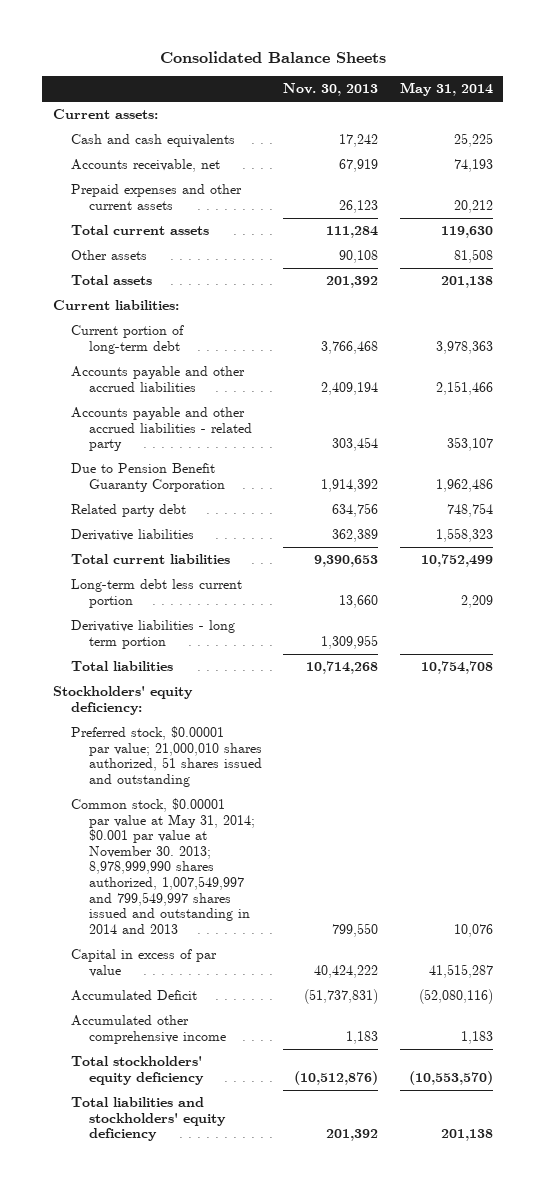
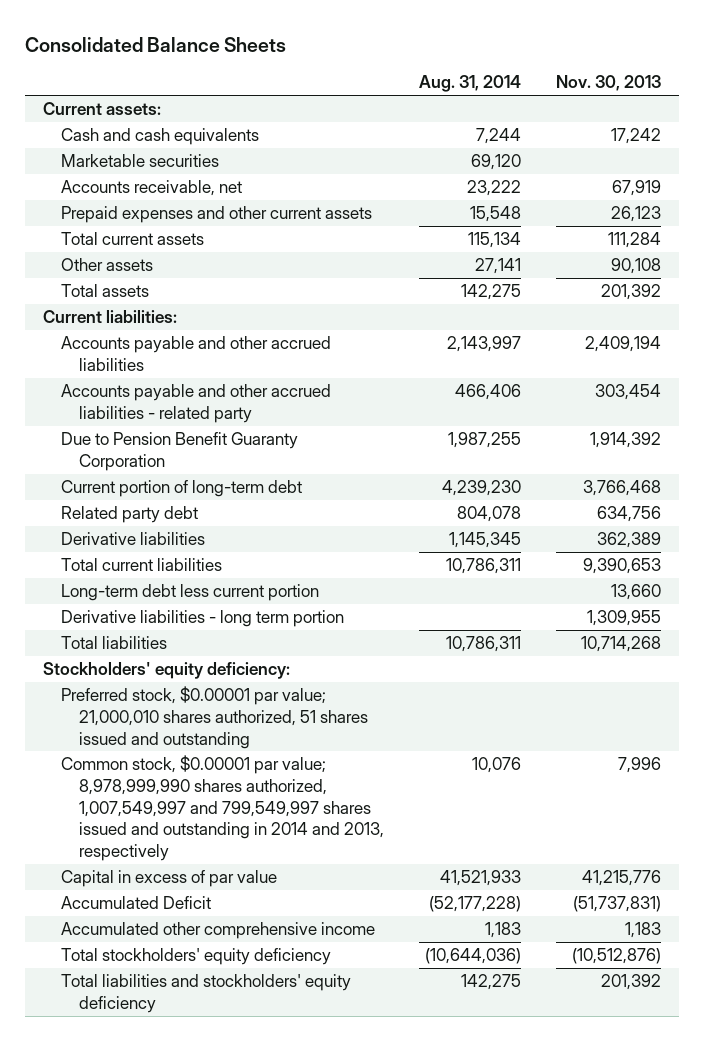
[399,82,493,97] May 31, 2014 -> none
none -> [418,75,521,93] Aug. 31, 2014
none -> [60,154,219,168] Marketable securities
[70,325,184,354] Current portion of long-term debt -> [60,480,302,498] Current portion of long-term debt
[70,798,256,934] Common stock, $0.00001 par value at May 31, 2014; $0.001 par value at November 30. 2013; 8,978,999,990 shares authorized, 1,007,549,997 and 799,549,997 shares issued and outstanding in 2014 and 2013 -> [60,755,384,861] Common stock, $0.00001 par value; 8,978,999,990 shares authorized, 1,007,549,997 and 799,549,997 shares issued and outstanding in 2014 and 2013, respectively
[332,922,379,937] 799,550 -> [618,757,662,774] 7,996
[314,964,379,978] 40,424,222 -> [582,870,662,887] 41,215,776

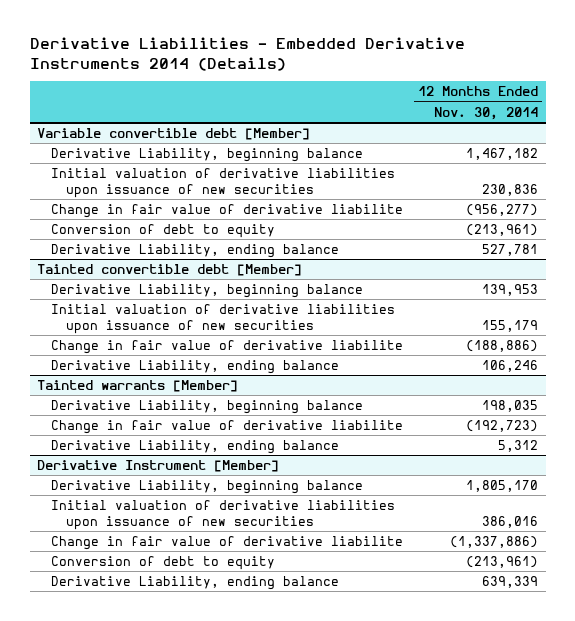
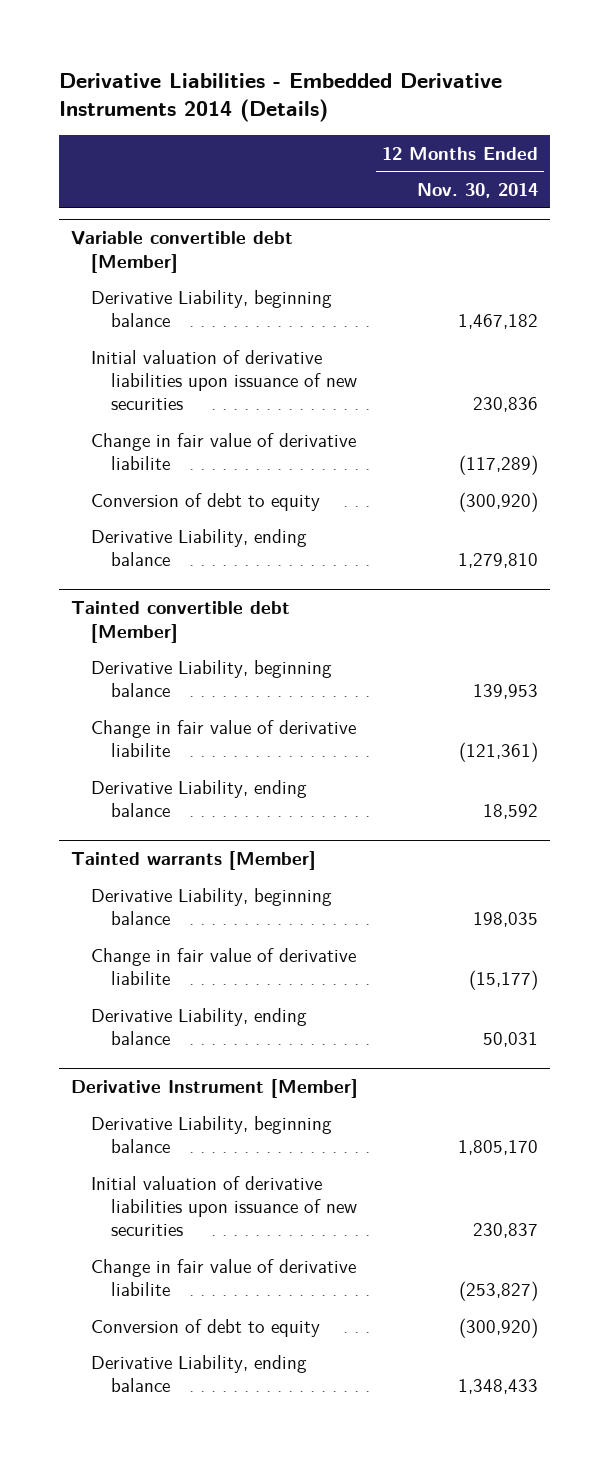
[466,204,539,217] (956,277) -> [459,454,539,475] (117,289)
[466,224,539,237] (213,961) -> [459,491,539,512] (300,920)
[482,244,539,257] 527,781 -> [458,552,539,568] 1,279,810
[51,304,396,334] Initial valuation of derivative liabilities upon issuance of new securities -> none
[466,340,539,353] (188,886) -> [459,741,539,762] (121,361)
[482,360,539,373] 106,246 -> [483,803,539,819] 18,592
[466,420,539,433] (192,723) -> [469,969,539,990] (15,177)
[498,440,539,453] 5,312 -> [483,1031,539,1047] 50,031
[482,515,539,528] 386,016 -> [473,1223,539,1239] 230,837
[450,536,539,549] (1,337,886) -> [459,1280,539,1301] (253,827)
[466,556,539,569] (213,961) -> [459,1317,539,1338] (300,920)
[482,576,539,589] 639,339 -> [458,1378,539,1394] 1,348,433

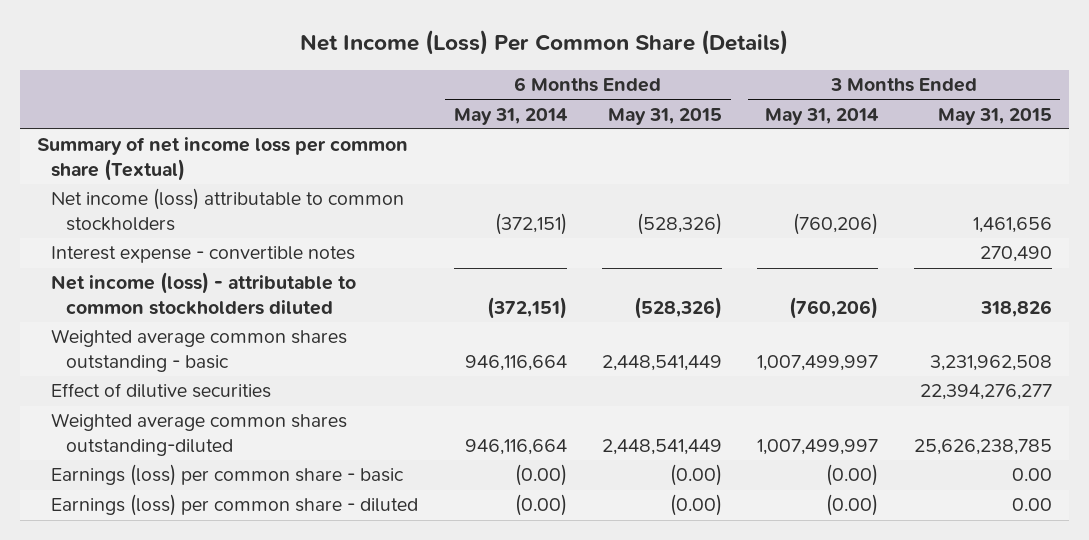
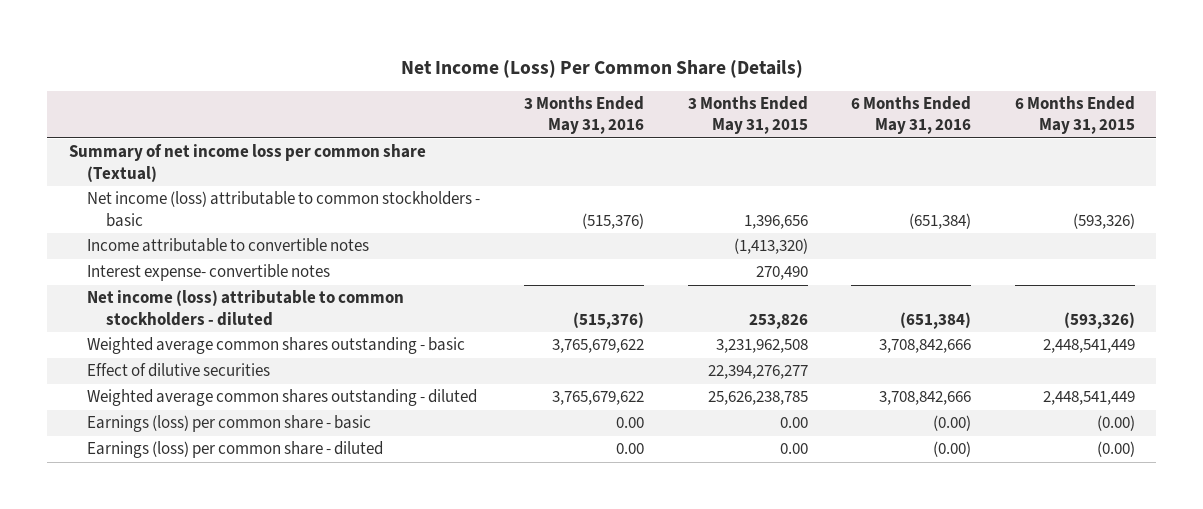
[453,107,568,125] May 31, 2014 -> none
[765,107,880,125] May 31, 2014 -> none
none -> [524,96,645,135] 3 Months Ended May 31, 2016
none -> [851,96,972,135] 6 Months Ended May 31, 2016
[51,188,405,231] Net income (loss) attributable to common stockholders -> [87,191,481,227] Net income (loss) attributable to common stockholders - basic
[637,212,723,235] (528,326) -> [1072,212,1135,229] (593,326)
[972,216,1052,233] 1,461,656 -> [743,214,808,229] 1,396,656
none -> [87,238,370,253] Income attributable to convertible notes
[51,246,356,264] Interest expense - convertible notes -> [87,264,331,282] Interest expense- convertible notes
[51,272,357,315] Net income (loss) - attributable to common stockholders diluted -> [87,290,405,326] Net income (loss) attributable to common stockholders - diluted
[634,296,723,319] (528,326) -> [1063,311,1135,329] (593,326)
[979,299,1052,317] 318,826 -> [748,313,808,329] 253,826
[51,413,348,456] Weighted average common shares outstanding-diluted -> [87,389,478,407] Weighted average common shares outstanding - diluted

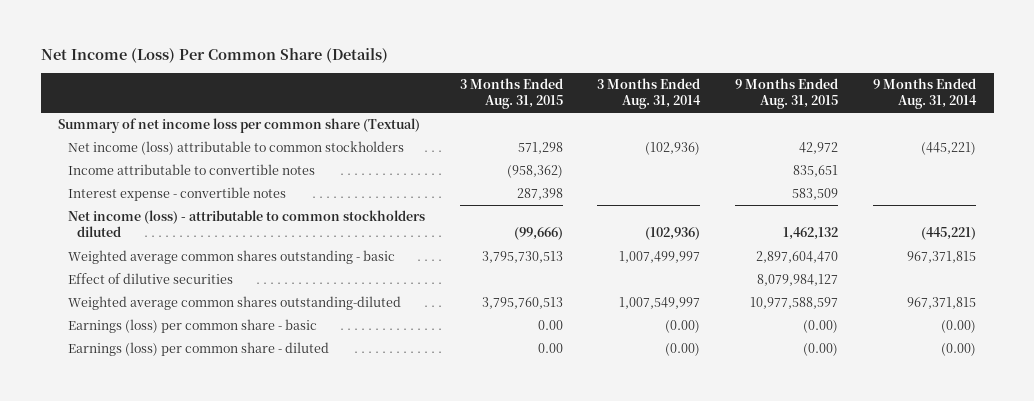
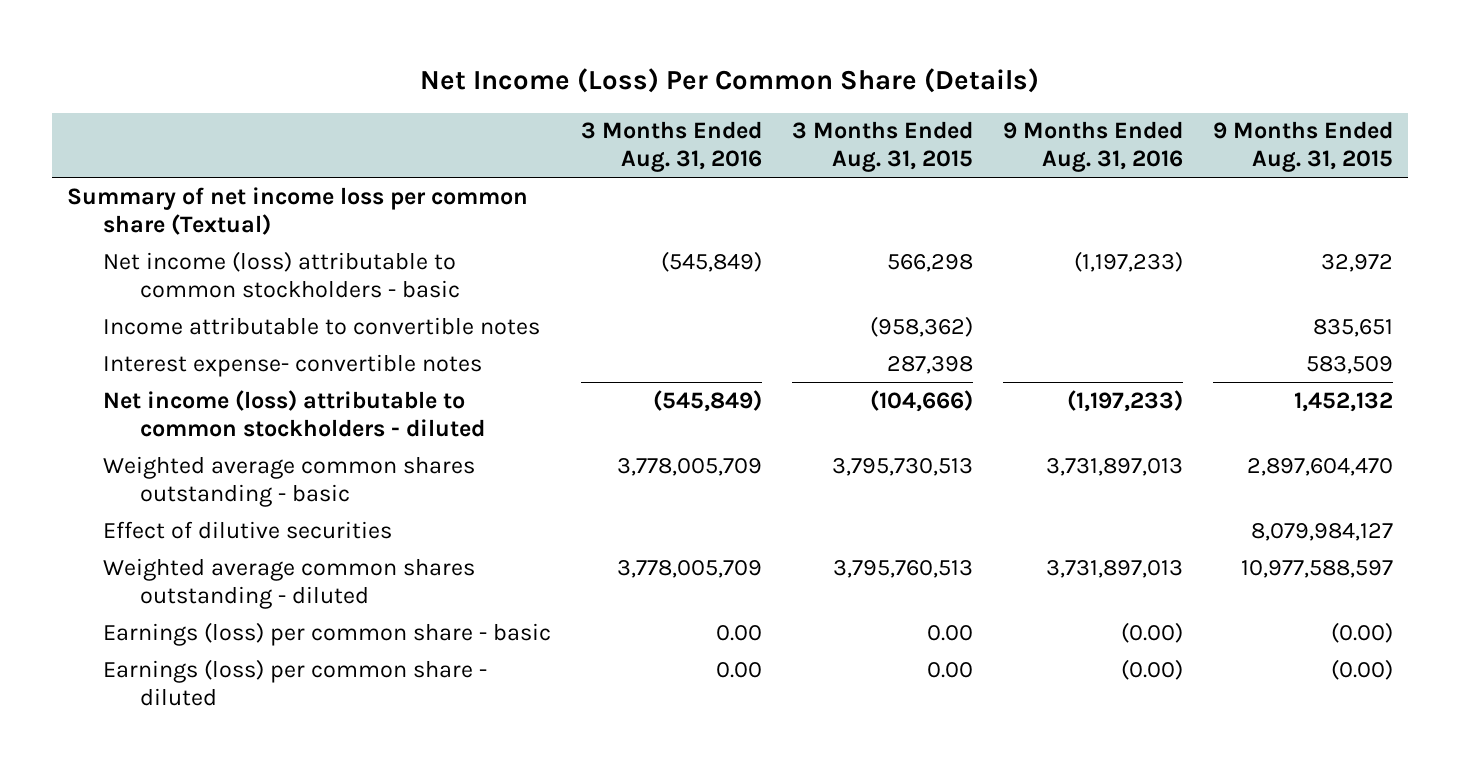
[597,78,702,110] 3 Months Ended Aug. 31, 2014 -> none
[873,78,978,110] 9 Months Ended Aug. 31, 2014 -> none
none -> [581,121,763,173] 3 Months Ended Aug. 31, 2016
none -> [1003,121,1184,173] 9 Months Ended Aug. 31, 2016
[67,141,404,156] Net income (loss) attributable to common stockholders -> [103,250,460,298] Net income (loss) attributable to common stockholders - basic
[517,142,563,155] 571,298 -> [887,253,974,272] 566,298
[799,142,839,155] 42,972 -> [1321,253,1394,272] 32,972
[67,187,286,202] Interest expense - convertible notes -> [103,353,483,377] Interest expense- convertible notes
[67,210,425,238] Net income (loss) - attributable to common stockholders diluted -> [103,389,485,437] Net income (loss) attributable to common stockholders - diluted
[513,227,563,241] (99,666) -> [870,389,974,412] (104,666)
[783,227,839,241] 1,462,132 -> [1294,391,1394,412] 1,452,132
[67,296,401,311] Weighted average common shares outstanding-diluted -> [103,557,476,609] Weighted average common shares outstanding - diluted

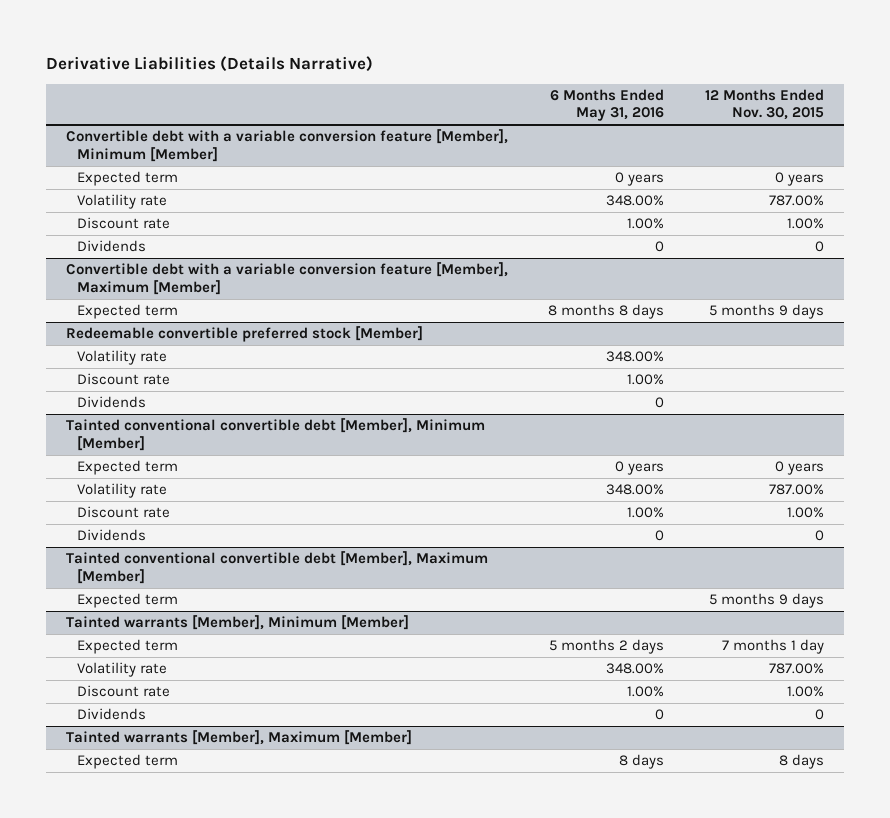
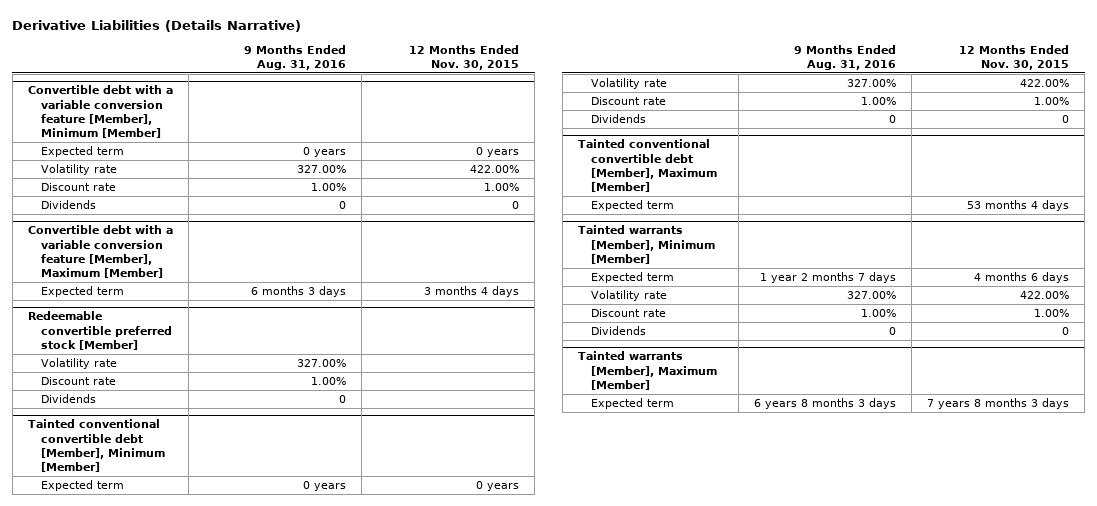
[550,88,665,122] 6 Months Ended May 31, 2016 -> none
none -> [243,44,346,71] 9 Months Ended Aug. 31, 2016
[768,195,824,207] 787.00% -> [469,164,519,173] 422.00%
[708,304,824,320] 5 months 9 days -> [423,285,519,297] 3 months 4 days
[768,484,824,496] 787.00% -> [1020,78,1070,87] 422.00%
[708,593,824,609] 5 months 9 days -> [967,199,1070,211] 53 months 4 days
[721,639,824,655] 7 months 1 day -> [974,271,1070,283] 4 months 6 days
[768,663,824,675] 787.00% -> [1020,290,1070,299] 422.00%
[778,754,824,770] 8 days -> [927,397,1070,409] 7 years 8 months 3 days

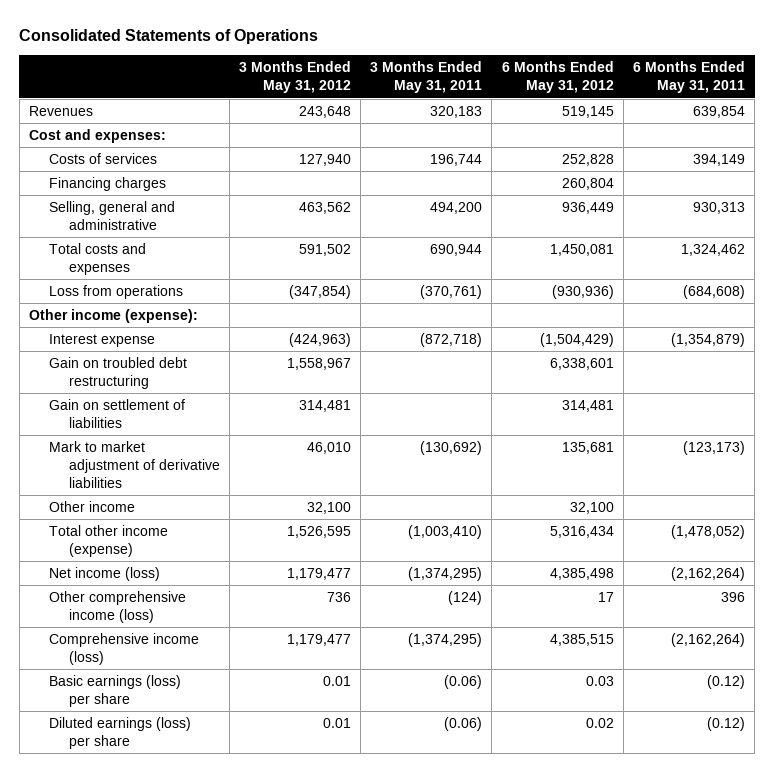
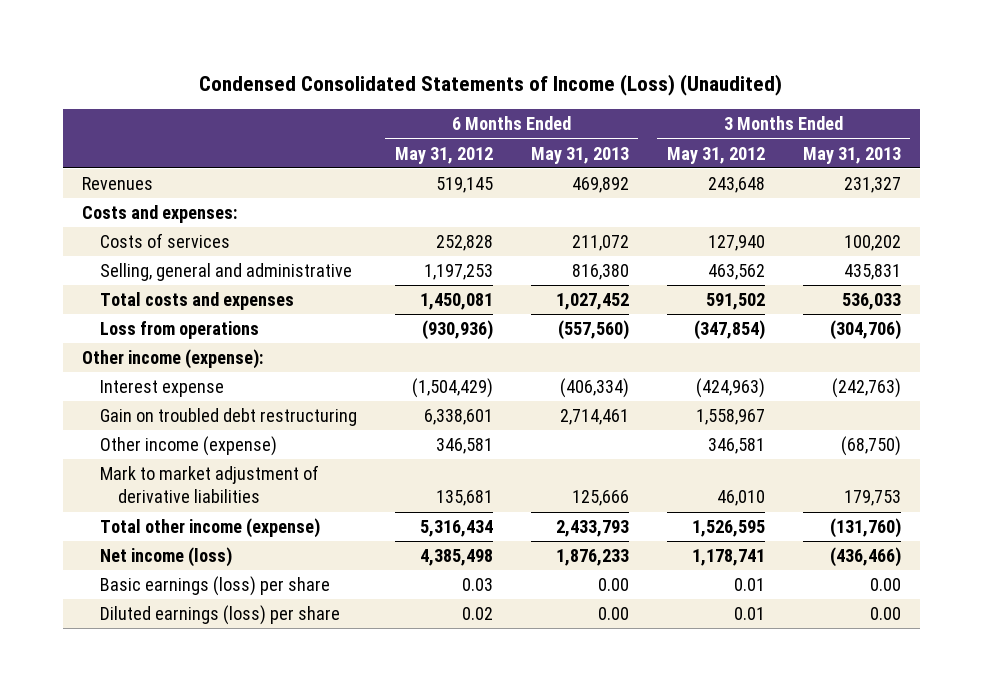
[19,29,319,45] Consolidated Statements of Operations -> [199,73,783,96] Condensed Consolidated Statements of Income (Loss) (Unaudited)
[370,61,483,94] 3 Months Ended May 31, 2011 -> none
[632,61,745,94] 6 Months Ended May 31, 2011 -> none
none -> [530,146,629,164] May 31, 2013
none -> [802,146,901,164] May 31, 2013
[28,129,166,144] Cost and expenses: -> [81,205,237,224] Costs and expenses:
[48,177,166,192] Financing charges -> none
[561,202,614,215] 936,449 -> [423,264,493,281] 1,197,253
[48,399,185,429] Gain on settlement of liabilities -> none
none -> [99,436,277,457] Other income (expense)
[48,501,135,513] Other income -> none
[48,591,186,624] Other comprehensive income (loss) -> none
[48,633,199,666] Comprehensive income (loss) -> none
[286,568,351,581] 1,179,477 -> [691,549,765,567] 1,178,741

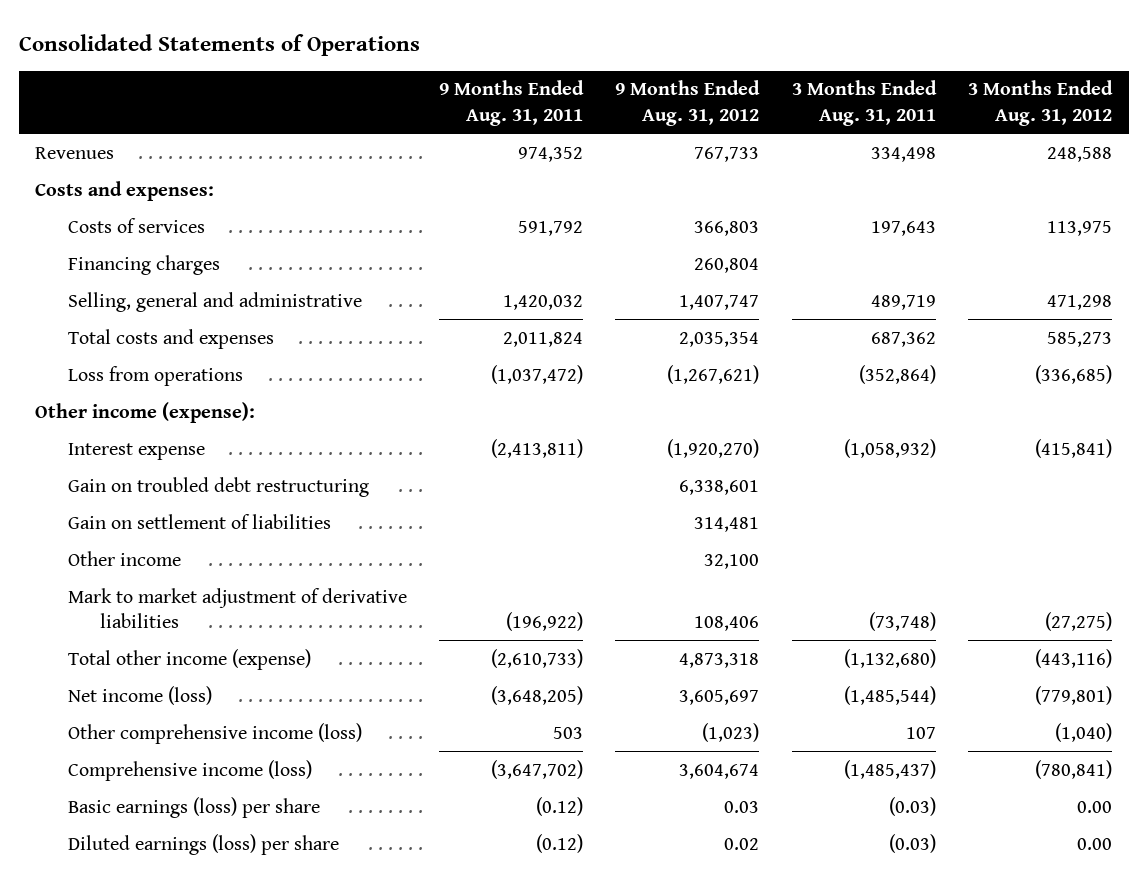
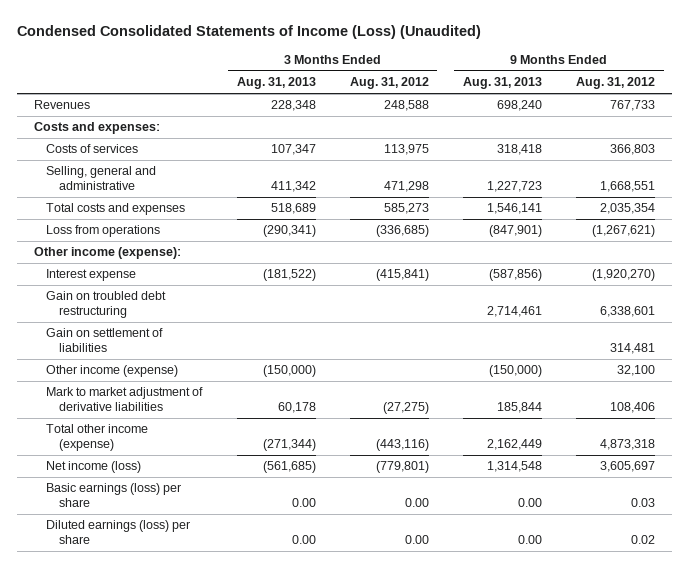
[19,33,421,56] Consolidated Statements of Operations -> [16,25,481,40] Condensed Consolidated Statements of Income (Loss) (Unaudited)
[438,80,584,126] 9 Months Ended Aug. 31, 2011 -> none
[791,80,937,126] 3 Months Ended Aug. 31, 2011 -> none
none -> [236,77,316,90] Aug. 31, 2013
none -> [463,77,543,90] Aug. 31, 2013
[67,254,220,275] Financing charges -> none
[679,294,760,310] 1,407,747 -> [600,181,656,193] 1,668,551
[67,550,181,566] Other income -> [46,365,179,378] Other income (expense)
[67,722,362,744] Other comprehensive income (loss) -> none
[67,759,312,781] Comprehensive income (loss) -> none

